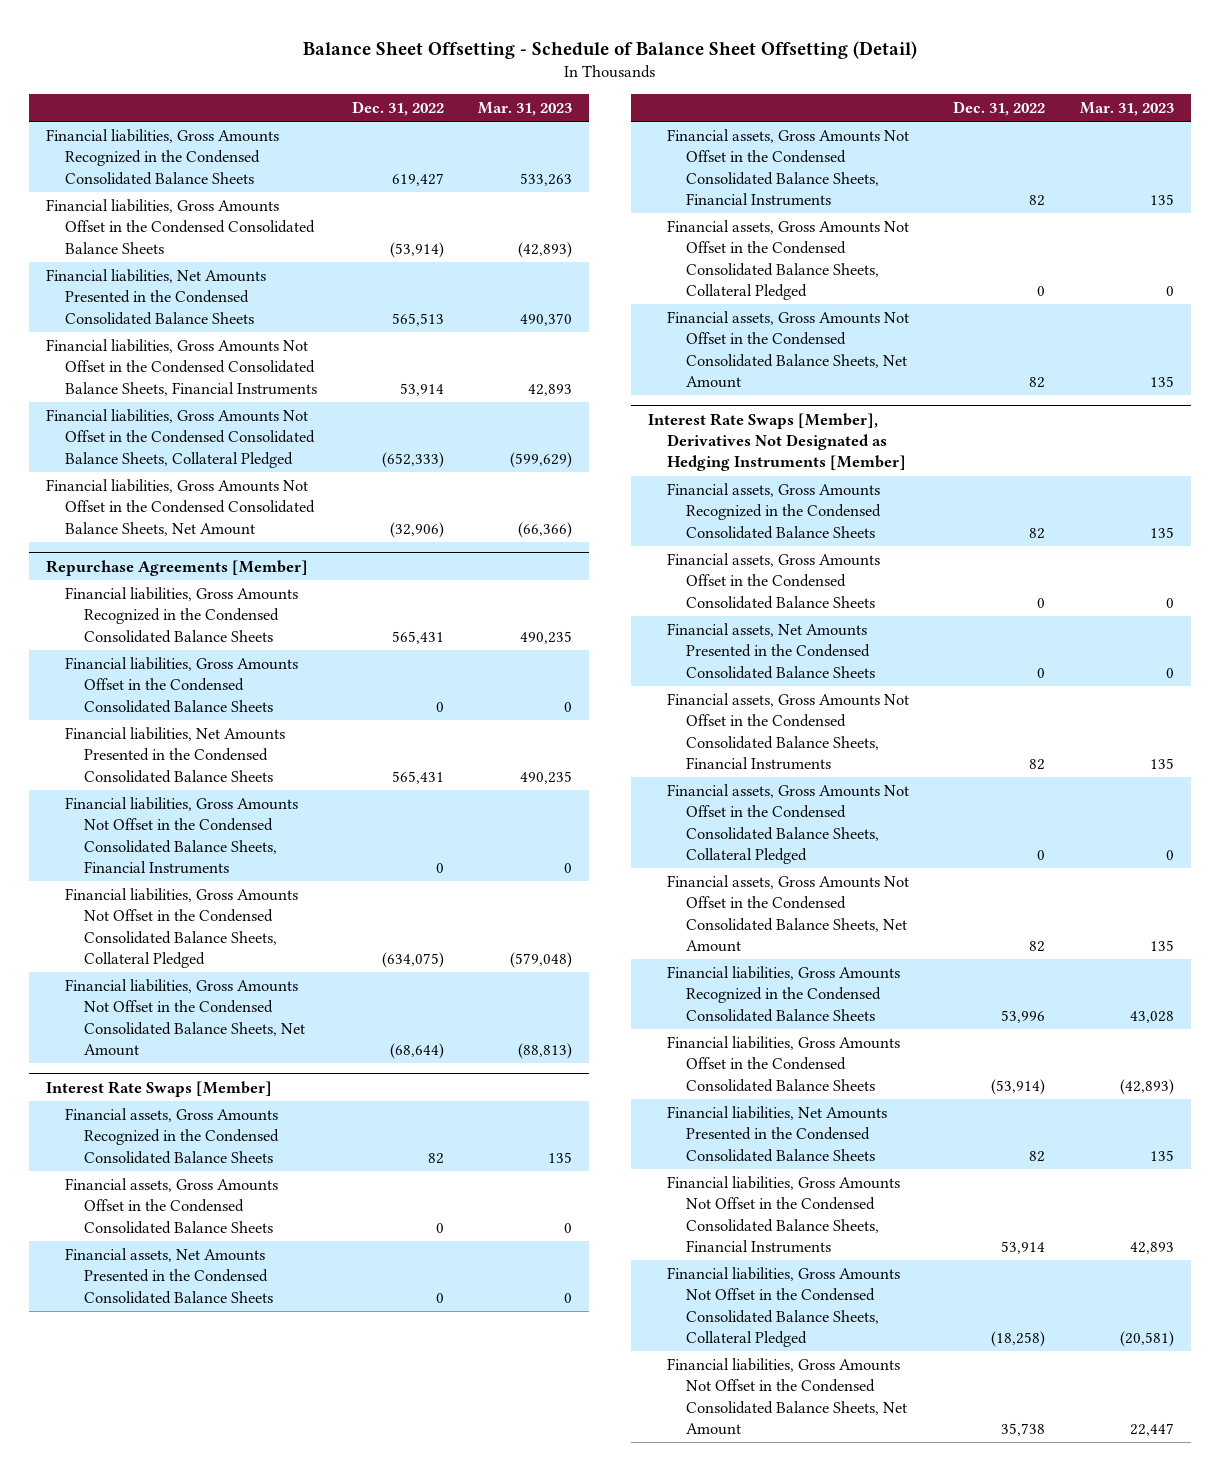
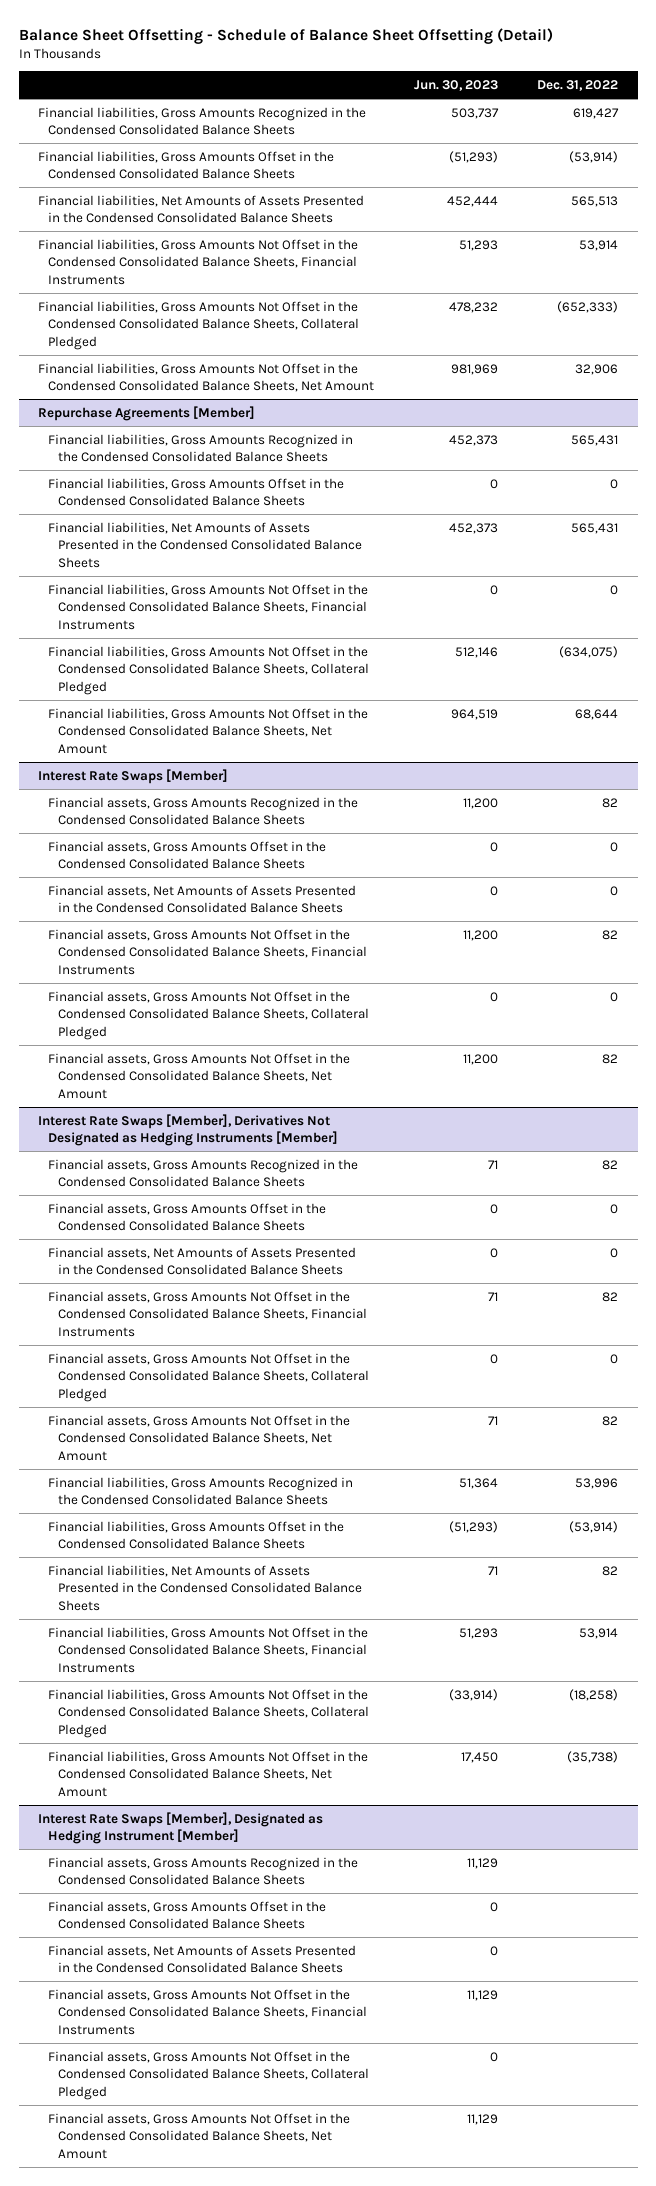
[478,101,573,116] Mar. 31, 2023 -> none
none -> [413,80,498,92] Jun. 30, 2023
[46,269,267,325] Financial liabilities, Net Amounts Presented in the Condensed Consolidated Balance Sheets -> [38,194,365,224] Financial liabilities, Net Amounts of Assets Presented in the Condensed Consolidated Balance Sheets
[389,521,444,538] (32,906) -> [575,363,619,375] 32,906
[64,727,285,783] Financial liabilities, Net Amounts Presented in the Condensed Consolidated Balance Sheets -> [48,521,363,568] Financial liabilities, Net Amounts of Assets Presented in the Condensed Consolidated Balance Sheets
[389,1042,444,1059] (68,644) -> [575,708,619,720] 68,644
[64,1248,273,1304] Financial assets, Net Amounts Presented in the Condensed Consolidated Balance Sheets -> [48,884,357,914] Financial assets, Net Amounts of Assets Presented in the Condensed Consolidated Balance Sheets
[666,623,875,679] Financial assets, Net Amounts Presented in the Condensed Consolidated Balance Sheets -> [48,1246,357,1276] Financial assets, Net Amounts of Assets Presented in the Condensed Consolidated Balance Sheets
[666,1106,887,1162] Financial liabilities, Net Amounts Presented in the Condensed Consolidated Balance Sheets -> [48,1564,363,1611] Financial liabilities, Net Amounts of Assets Presented in the Condensed Consolidated Balance Sheets
[1001,1422,1046,1436] 35,738 -> [567,1750,619,1763] (35,738)
none -> [38,1811,324,1845] Interest Rate Swaps [Member], Designated as Hedging Instrument [Member]
none -> [48,1856,359,1886] Financial assets, Gross Amounts Recognized in the Condensed Consolidated Balance Sheets
none -> [48,1900,327,1930] Financial assets, Gross Amounts Offset in the Condensed Consolidated Balance Sheets
none -> [48,1944,357,1974] Financial assets, Net Amounts of Assets Presented in the Condensed Consolidated Balance Sheets
none -> [48,1988,368,2035] Financial assets, Gross Amounts Not Offset in the Condensed Consolidated Balance Sheets, Financial Instruments
none -> [48,2050,370,2100] Financial assets, Gross Amounts Not Offset in the Condensed Consolidated Balance Sheets, Collateral Pledged
none -> [48,2112,351,2159] Financial assets, Gross Amounts Not Offset in the Condensed Consolidated Balance Sheets, Net Amount

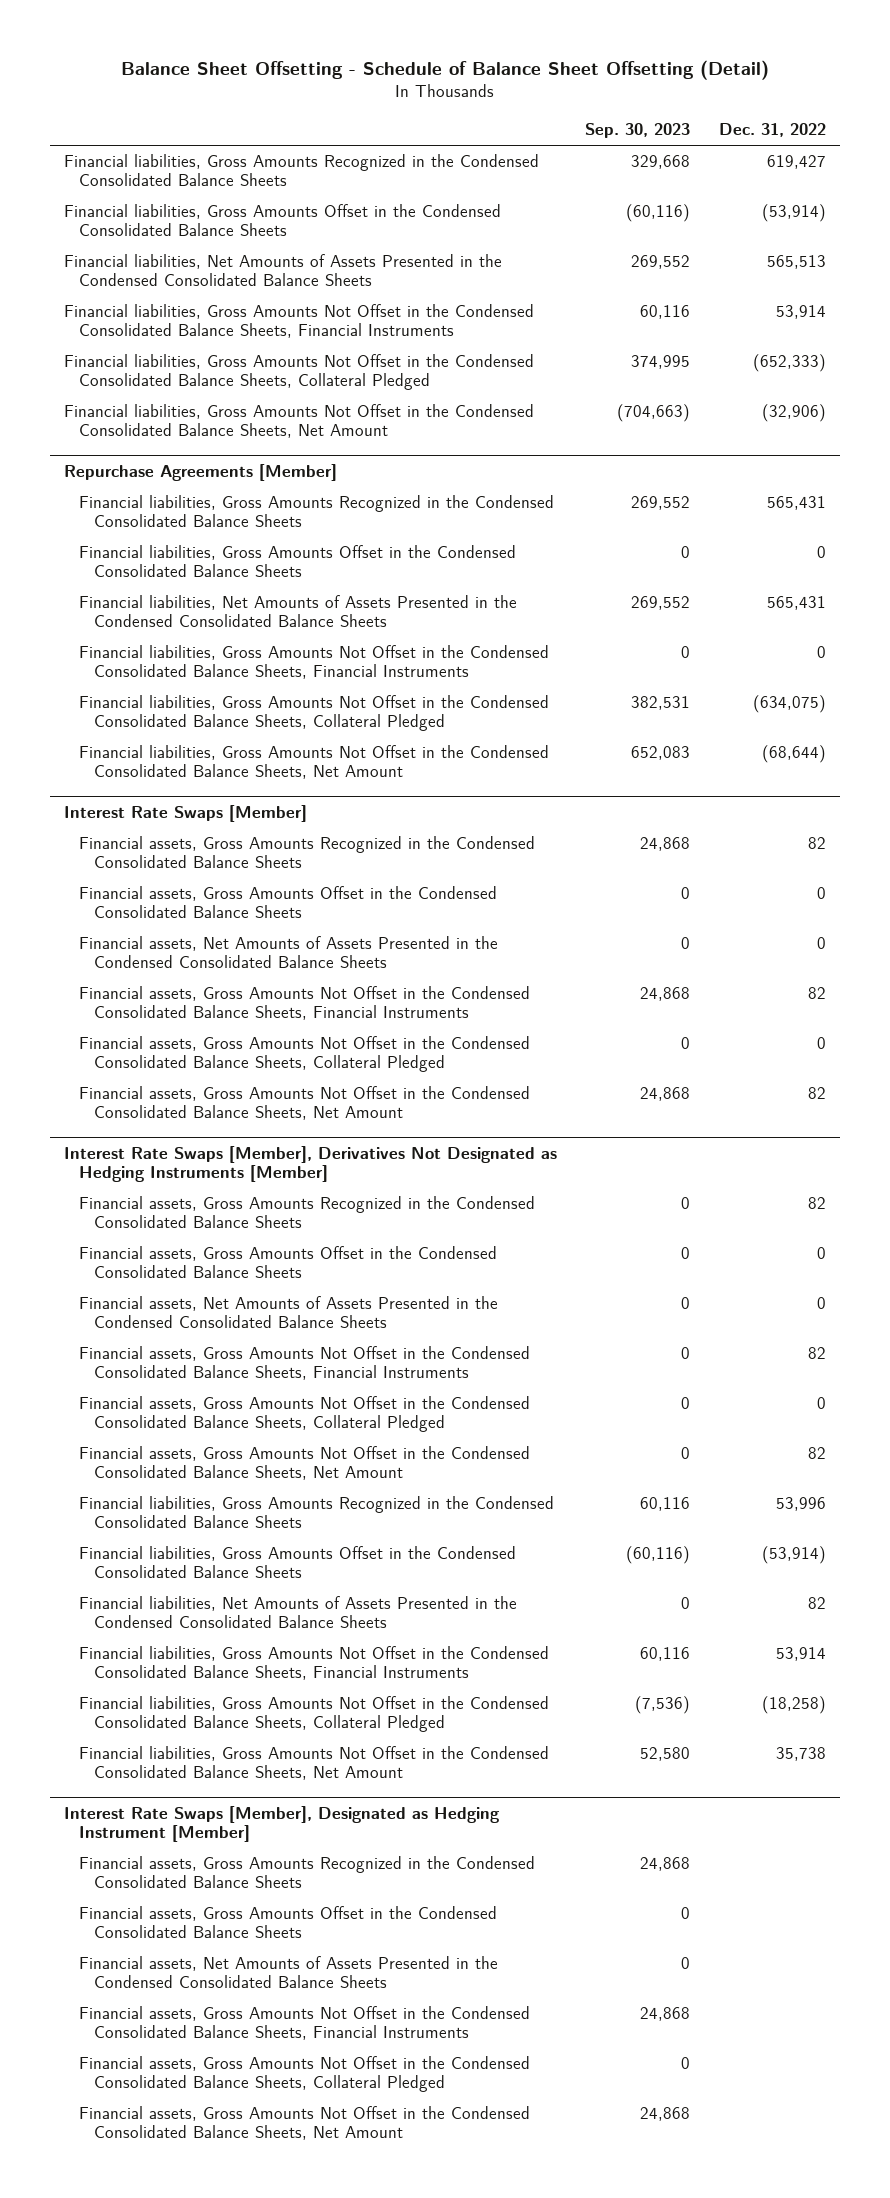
[413,80,498,92] Jun. 30, 2023 -> none
none -> [585,123,691,139] Sep. 30, 2023
[575,363,619,375] 32,906 -> [761,404,826,423] (32,906)
[575,708,619,720] 68,644 -> [761,745,826,764] (68,644)
[567,1750,619,1763] (35,738) -> [775,1747,826,1762] 35,738

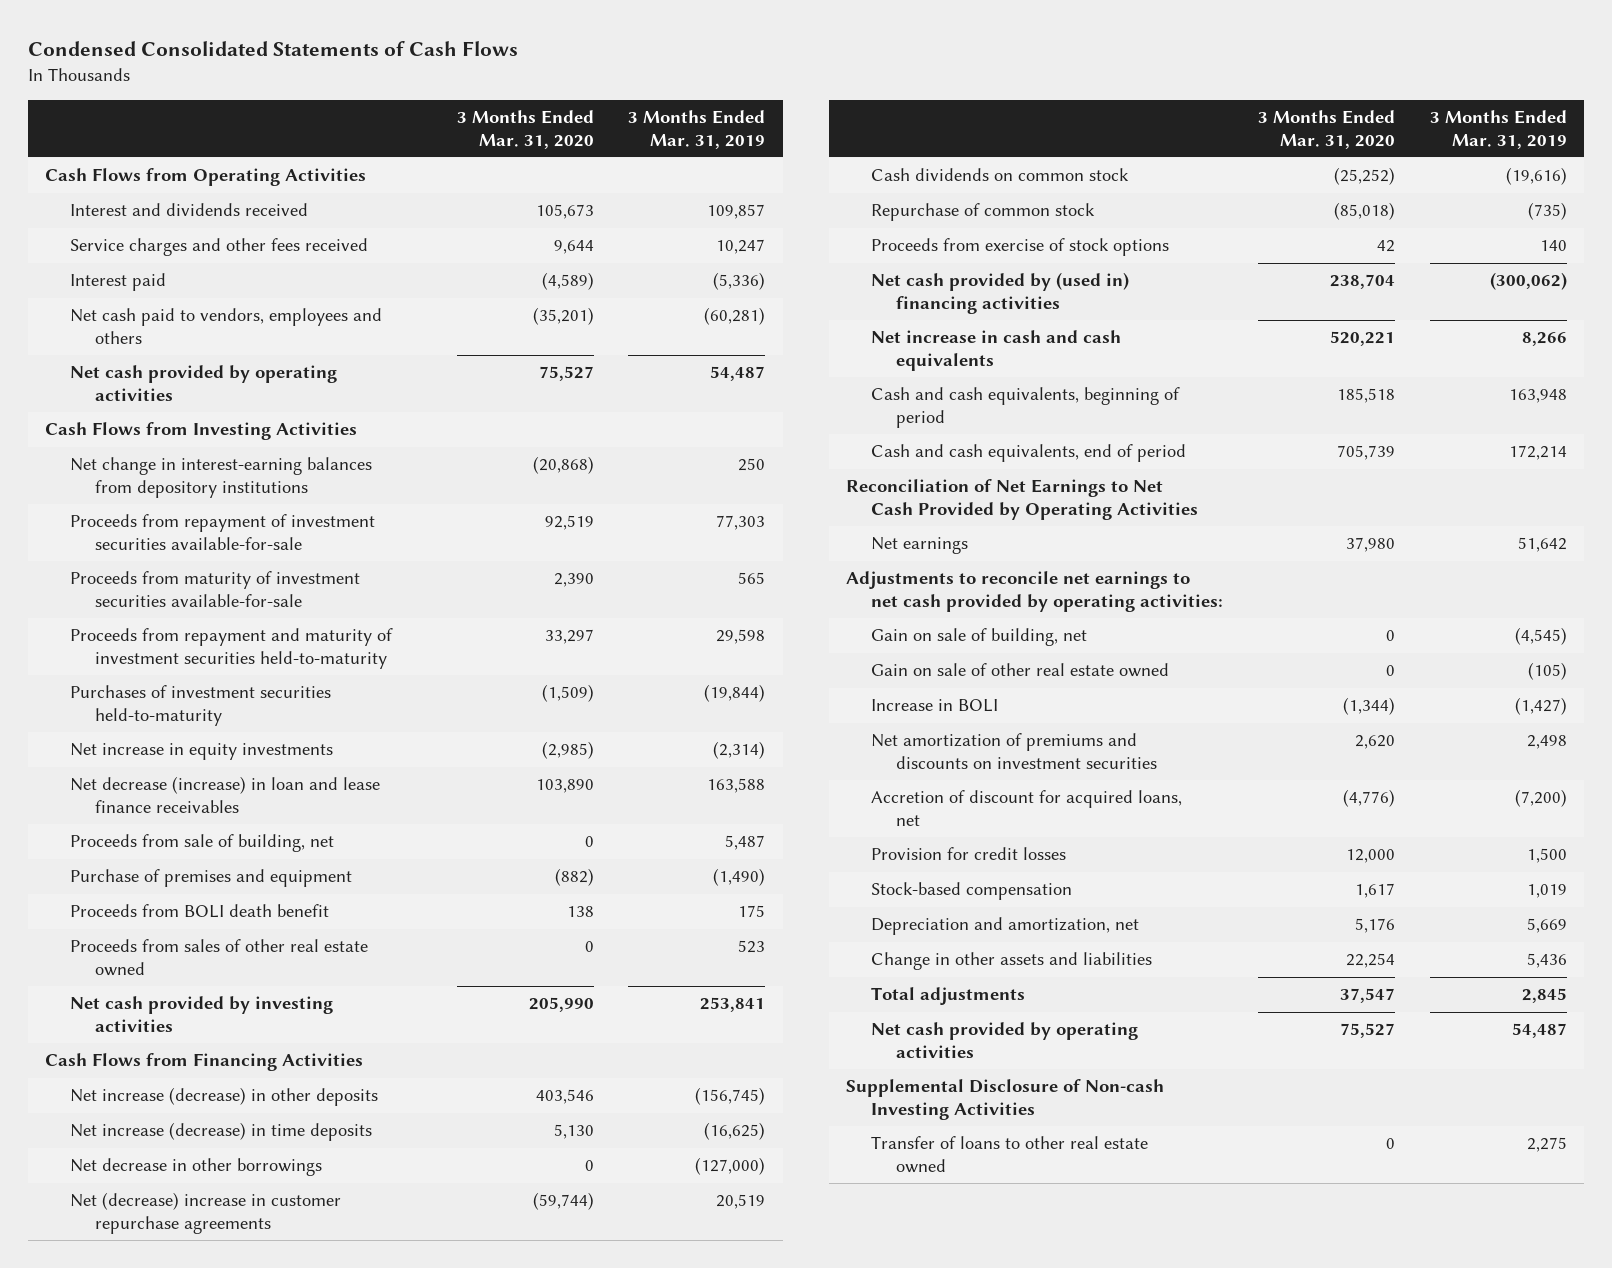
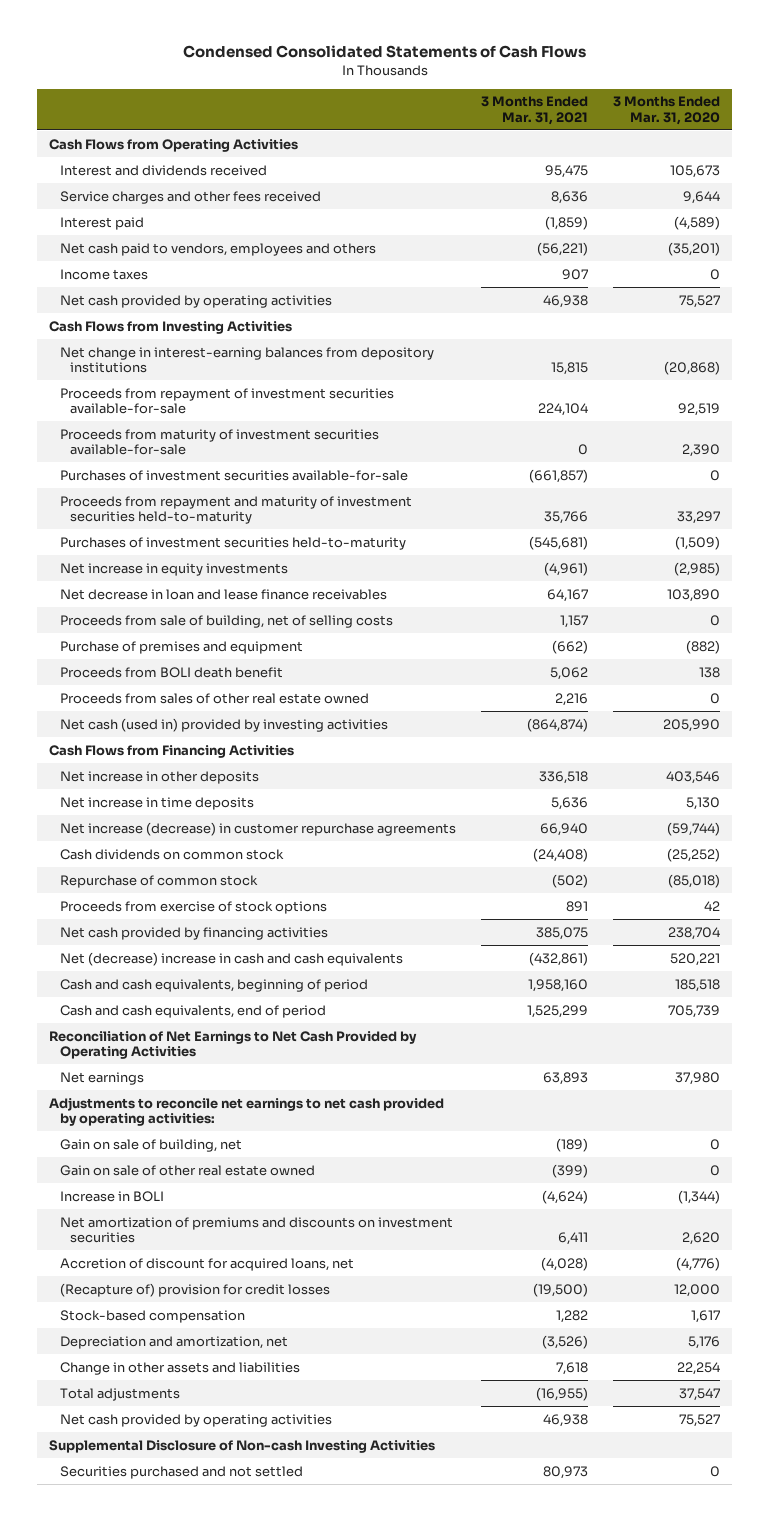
[628,110,766,149] 3 Months Ended Mar. 31, 2019 -> none
none -> [480,96,588,125] 3 Months Ended Mar. 31, 2021
none -> [59,268,148,280] Income taxes
none -> [59,469,408,481] Purchases of investment securities available-for-sale
[69,776,380,813] Net decrease (increase) in loan and lease finance receivables -> [59,588,387,600] Net decrease in loan and lease finance receivables
[69,834,334,853] Proceeds from sale of building, net -> [59,614,393,628] Proceeds from sale of building, net of selling costs
[69,996,333,1032] Net cash provided by investing activities -> [59,717,388,732] Net cash (used in) provided by investing activities
[69,1158,322,1177] Net decrease in other borrowings -> none
[69,1087,378,1107] Net increase (decrease) in other deposits -> [59,770,259,784] Net increase in other deposits
[69,1122,372,1142] Net increase (decrease) in time deposits -> [59,796,254,810] Net increase in time deposits
[69,1192,341,1234] Net (decrease) increase in customer repurchase agreements -> [59,821,456,836] Net increase (decrease) in customer repurchase agreements
[871,272,1130,314] Net cash provided by (used in) financing activities -> [59,926,328,940] Net cash provided by financing activities
[871,330,1122,371] Net increase in cash and cash equivalents -> [59,951,403,966] Net (decrease) increase in cash and cash equivalents
[871,847,1067,861] Provision for credit losses -> [59,1282,330,1297] (Recapture of) provision for credit losses
[871,1136,1149,1173] Transfer of loans to other real estate owned -> none
none -> [59,1465,303,1479] Securities purchased and not settled

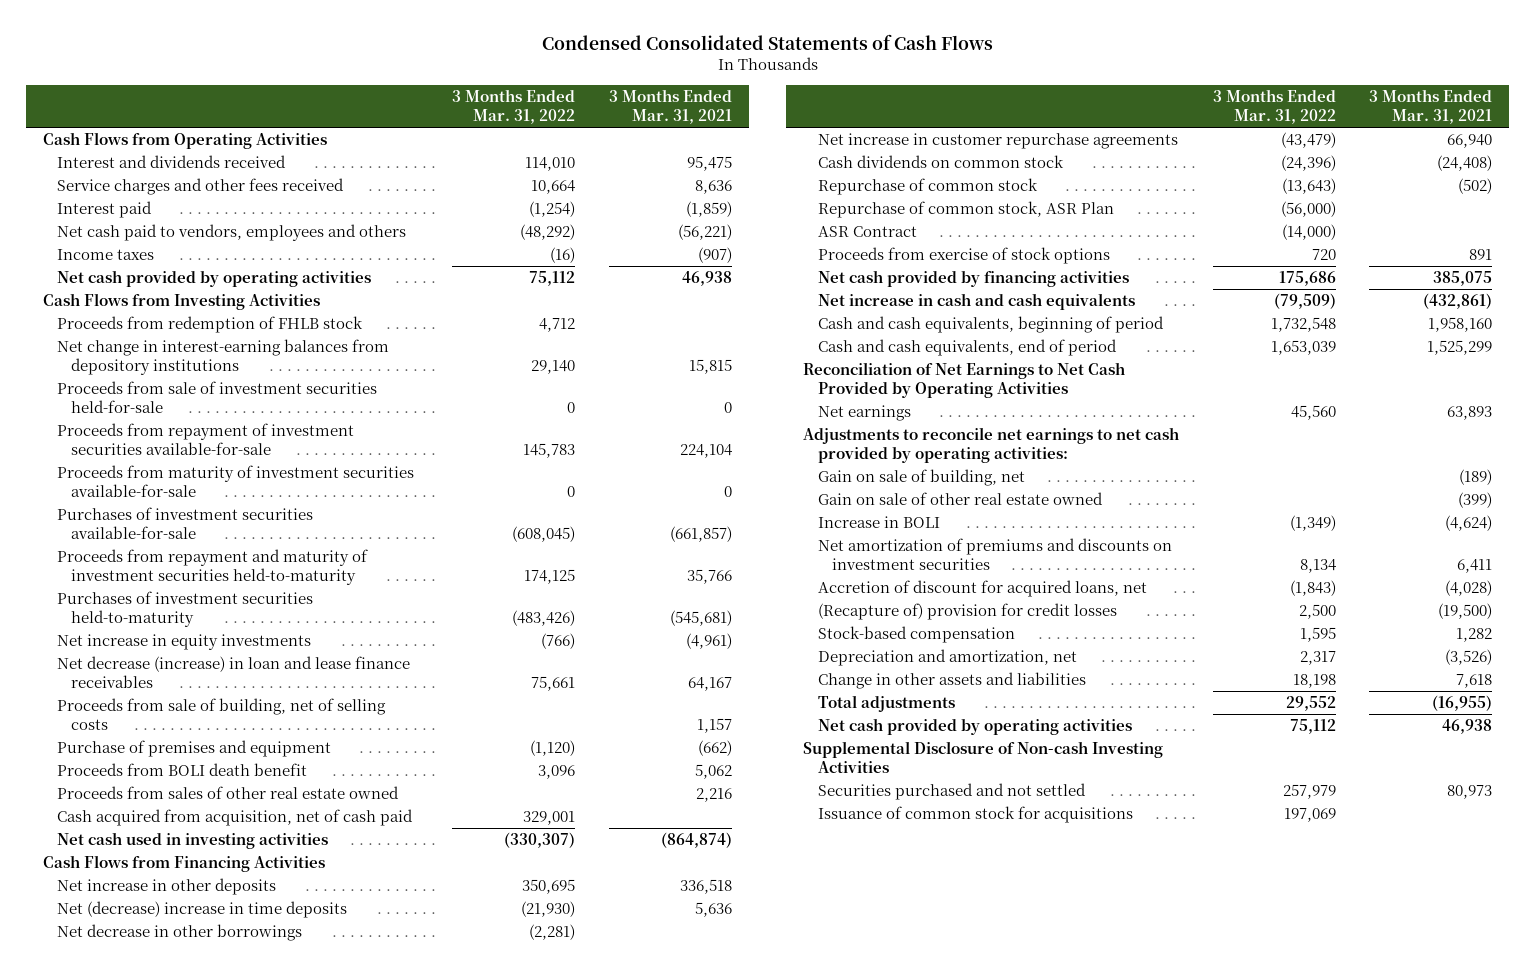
[612,96,720,125] 3 Months Ended Mar. 31, 2020 -> none
none -> [452,89,576,125] 3 Months Ended Mar. 31, 2022
[561,268,588,280] 907 -> [697,247,732,264] (907)
none -> [57,316,364,334] Proceeds from redemption of FHLB stock
none -> [57,381,378,413] Proceeds from sale of investment securities held-for-sale
[59,588,387,600] Net decrease in loan and lease finance receivables -> [57,656,411,688] Net decrease (increase) in loan and lease finance receivables
none -> [57,809,414,827] Cash acquired from acquisition, net of cash paid
[59,717,388,732] Net cash (used in) provided by investing activities -> [57,832,329,850] Net cash used in investing activities
[59,796,254,810] Net increase in time deposits -> [57,901,348,919] Net (decrease) increase in time deposits
none -> [57,924,303,942] Net decrease in other borrowings
[59,821,456,836] Net increase (decrease) in customer repurchase agreements -> [817,133,1178,150] Net increase in customer repurchase agreements
none -> [817,201,1114,219] Repurchase of common stock, ASR Plan
none -> [817,226,917,238] ASR Contract
[59,951,403,966] Net (decrease) increase in cash and cash equivalents -> [817,293,1135,311] Net increase in cash and cash equivalents
none -> [817,806,1133,824] Issuance of common stock for acquisitions

